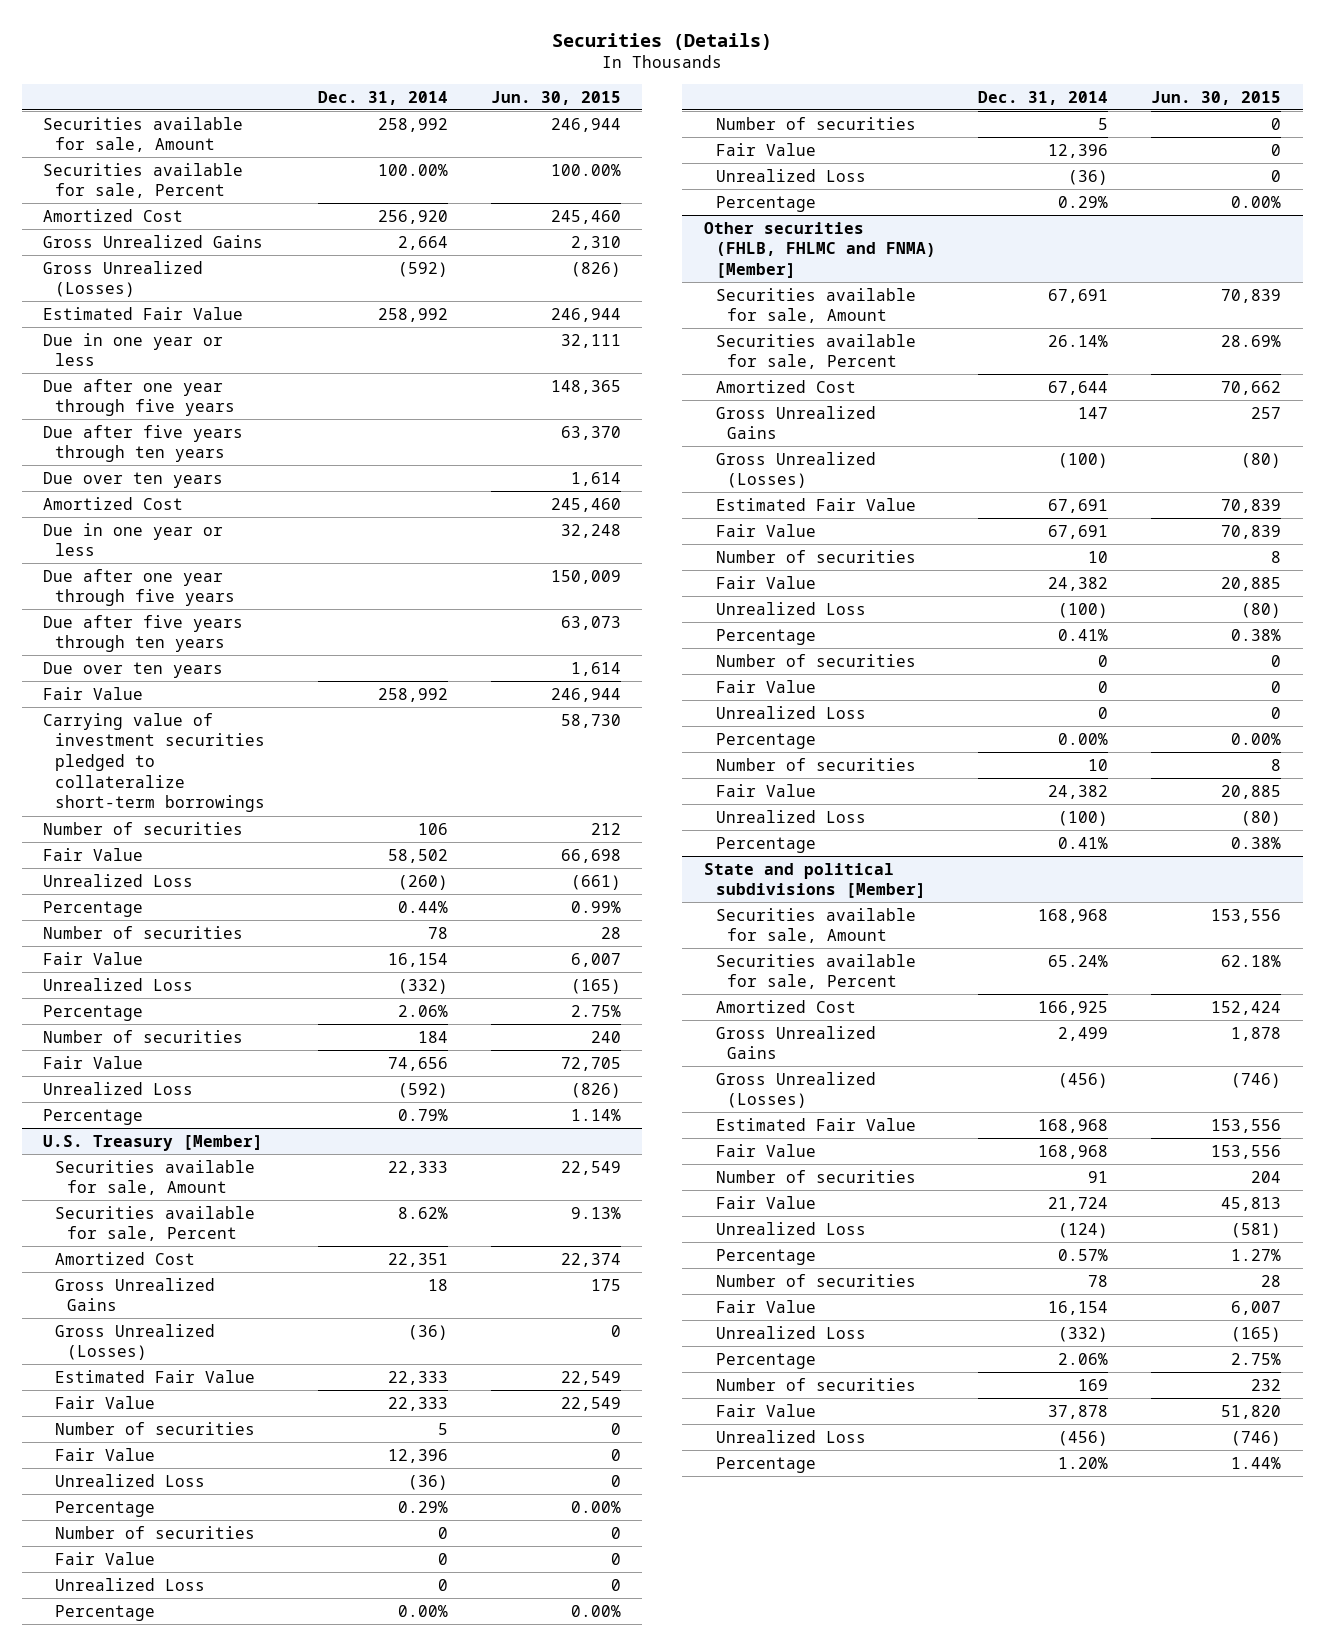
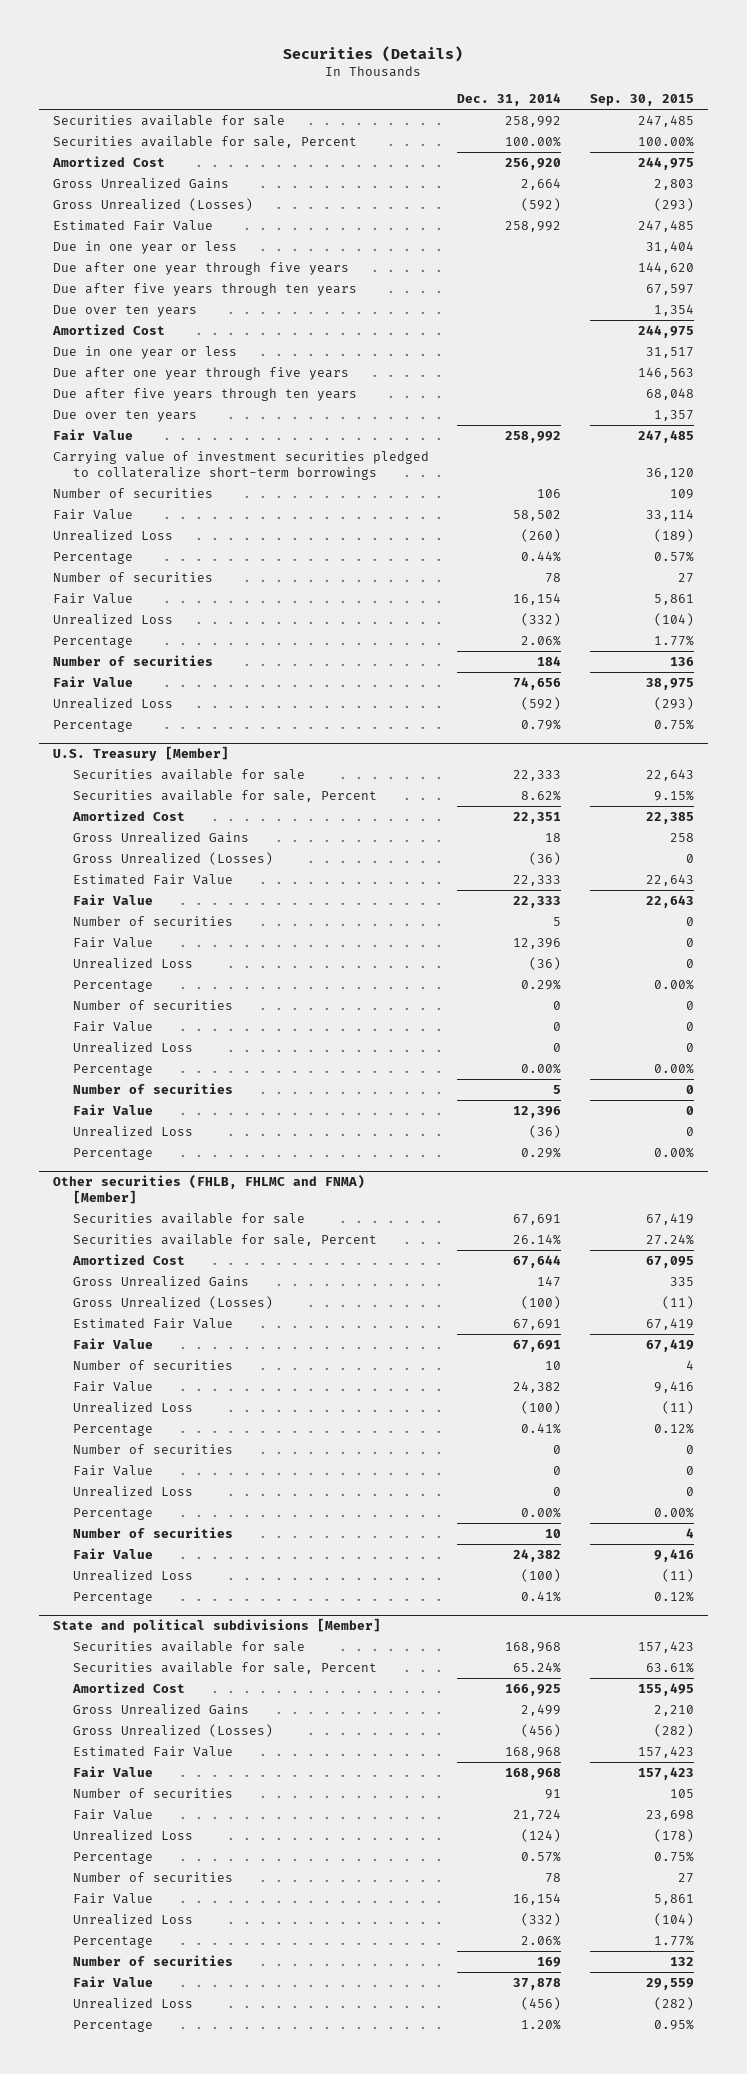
[490,90,621,105] Jun. 30, 2015 -> none
none -> [589,94,694,107] Sep. 30, 2015
[43,116,244,153] Securities available for sale, Amount -> [53,114,286,126] Securities available for sale
[55,1159,256,1196] Securities available for sale, Amount -> [73,768,306,780] Securities available for sale
[715,287,916,324] Securities available for sale, Amount -> [73,1212,306,1224] Securities available for sale
[715,907,916,944] Securities available for sale, Amount -> [73,1640,306,1652] Securities available for sale

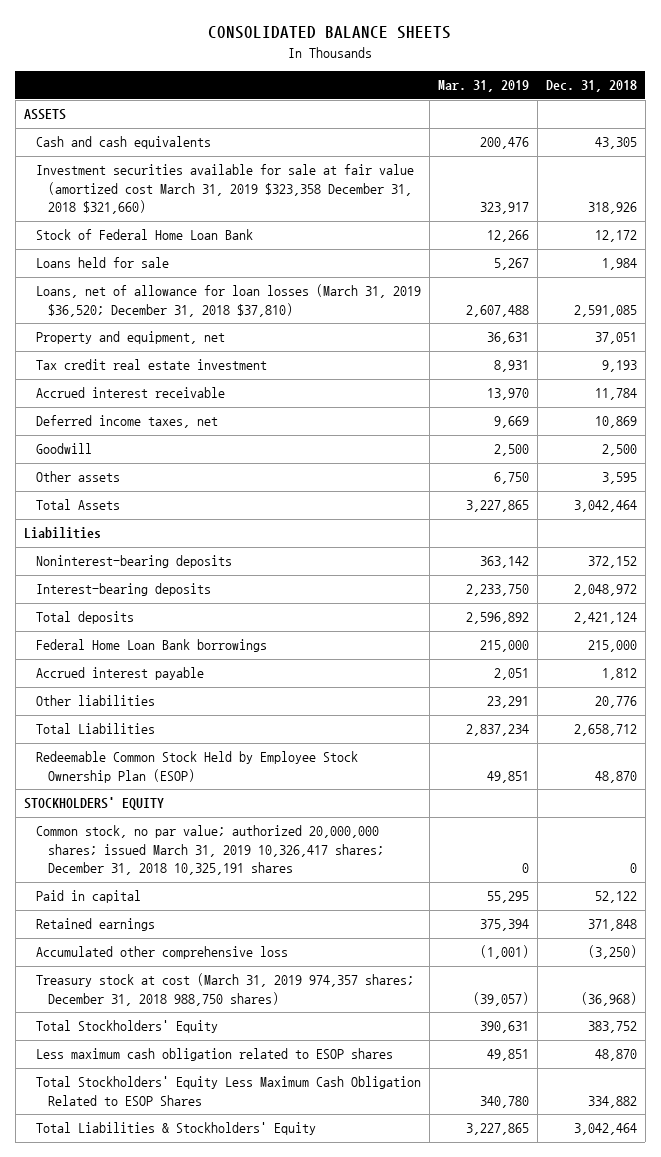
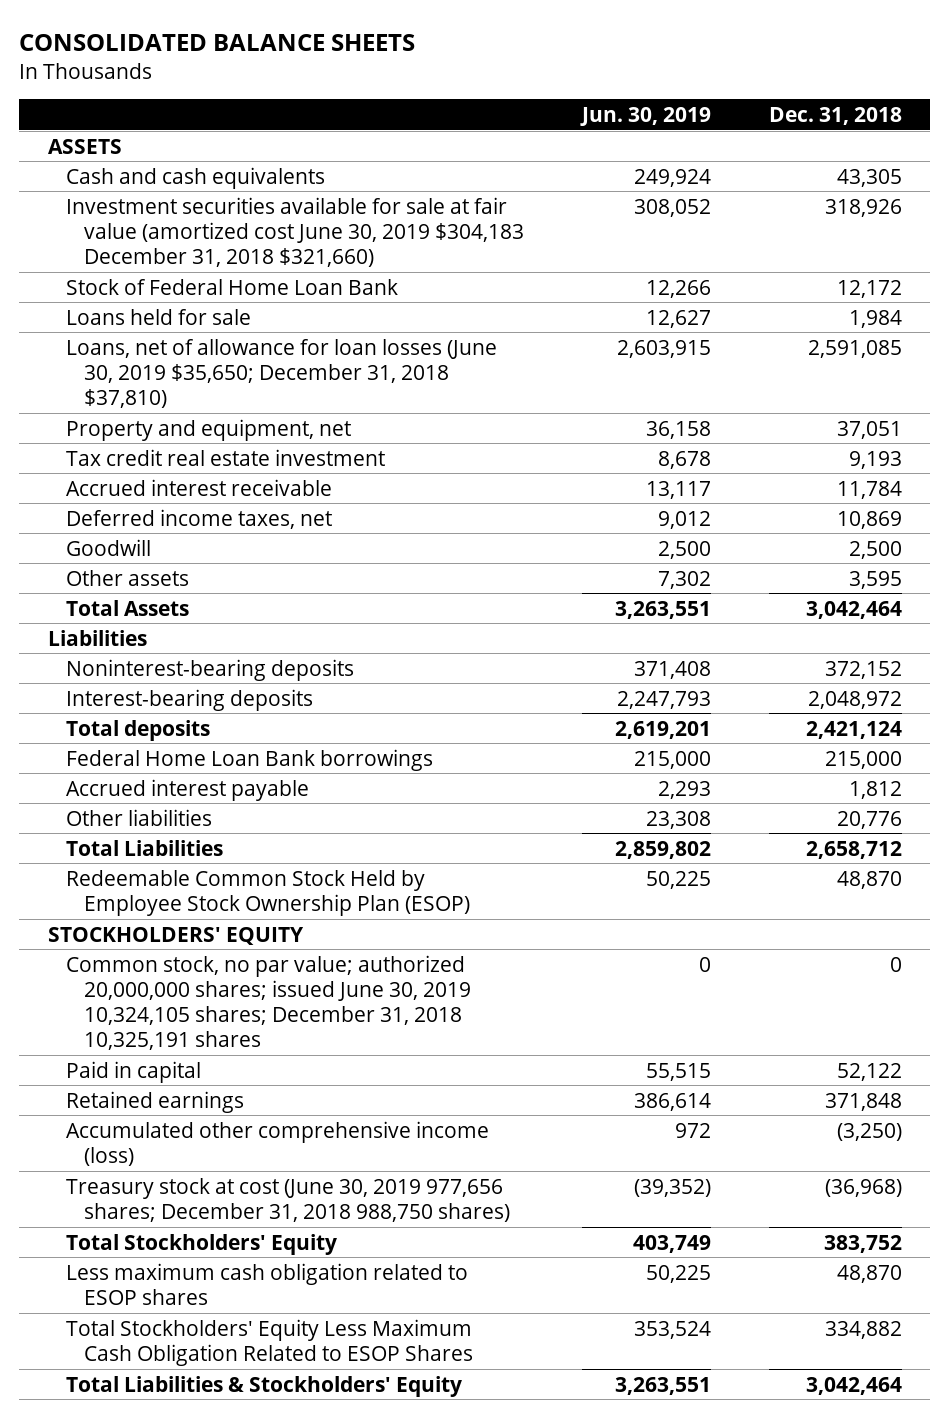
[438,80,530,93] Mar. 31, 2019 -> none
none -> [579,106,711,126] Jun. 30, 2019
[36,164,415,215] Investment securities available for sale at fair value (amortized cost March 31, 2019 $323,358 December 31, 2018 $321,660) -> [66,196,524,267] Investment securities available for sale at fair value (amortized cost June 30, 2019 $304,183 December 31, 2018 $321,660)
[36,284,422,317] Loans, net of allowance for loan losses (March 31, 2019 $36,520; December 31, 2018 $37,810) -> [66,338,498,408] Loans, net of allowance for loan losses (June 30, 2019 $35,650; December 31, 2018 $37,810)
[36,825,385,876] Common stock, no par value; authorized 20,000,000 shares; issued March 31, 2019 10,326,417 shares; December 31, 2018 10,325,191 shares -> [66,954,471,1050] Common stock, no par value; authorized 20,000,000 shares; issued June 30, 2019 10,324,105 shares; December 31, 2018 10,325,191 shares
[36,946,289,960] Accumulated other comprehensive loss -> [66,1120,490,1166] Accumulated other comprehensive income (loss)
[36,973,415,1006] Treasury stock at cost (March 31, 2019 974,357 shares; December 31, 2018 988,750 shares) -> [66,1177,510,1222] Treasury stock at cost (June 30, 2019 977,656 shares; December 31, 2018 988,750 shares)

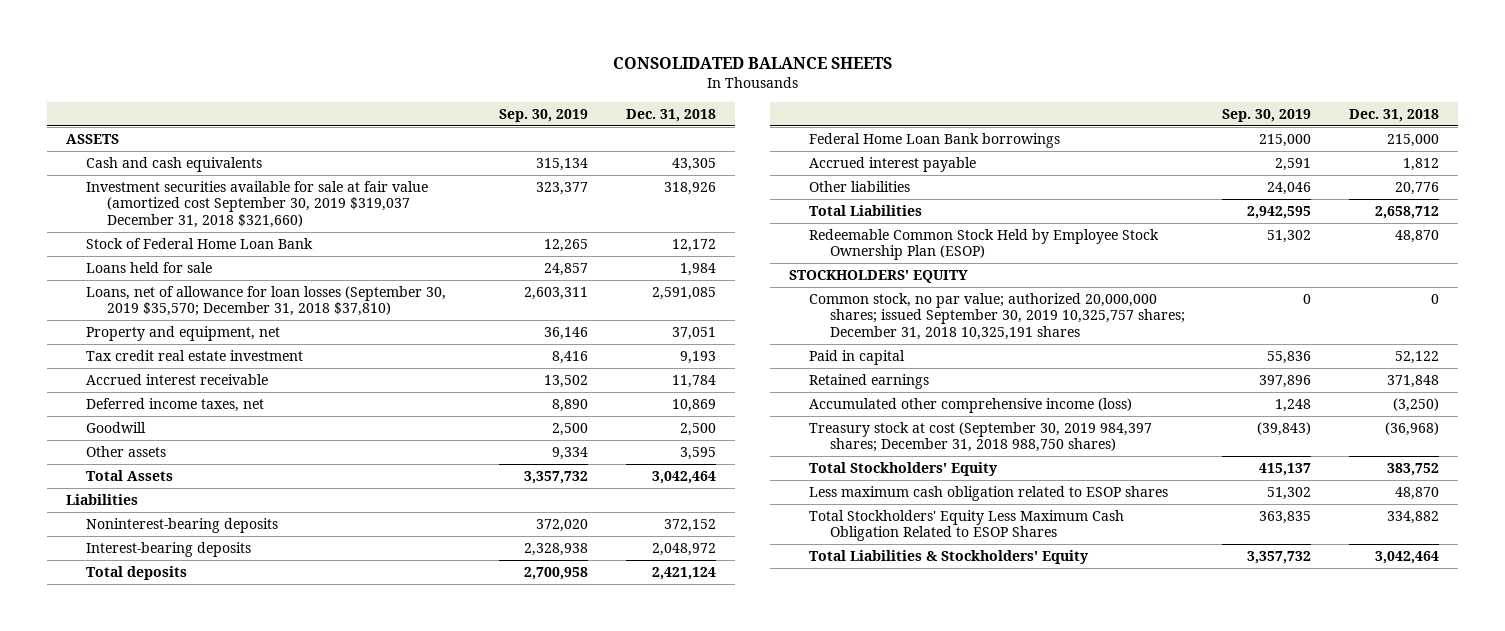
[579,106,711,126] Jun. 30, 2019 -> none
none -> [499,108,589,122] Sep. 30, 2019
[66,196,524,267] Investment securities available for sale at fair value (amortized cost June 30, 2019 $304,183 December 31, 2018 $321,660) -> [86,181,429,228] Investment securities available for sale at fair value (amortized cost September 30, 2019 $319,037 December 31, 2018 $321,660)
[66,338,498,408] Loans, net of allowance for loan losses (June 30, 2019 $35,650; December 31, 2018 $37,810) -> [86,286,447,317] Loans, net of allowance for loan losses (September 30, 2019 $35,570; December 31, 2018 $37,810)
[66,954,471,1050] Common stock, no par value; authorized 20,000,000 shares; issued June 30, 2019 10,324,105 shares; December 31, 2018 10,325,191 shares -> [809,293,1185,340] Common stock, no par value; authorized 20,000,000 shares; issued September 30, 2019 10,325,757 shares; December 31, 2018 10,325,191 shares
[66,1177,510,1222] Treasury stock at cost (June 30, 2019 977,656 shares; December 31, 2018 988,750 shares) -> [809,422,1153,453] Treasury stock at cost (September 30, 2019 984,397 shares; December 31, 2018 988,750 shares)

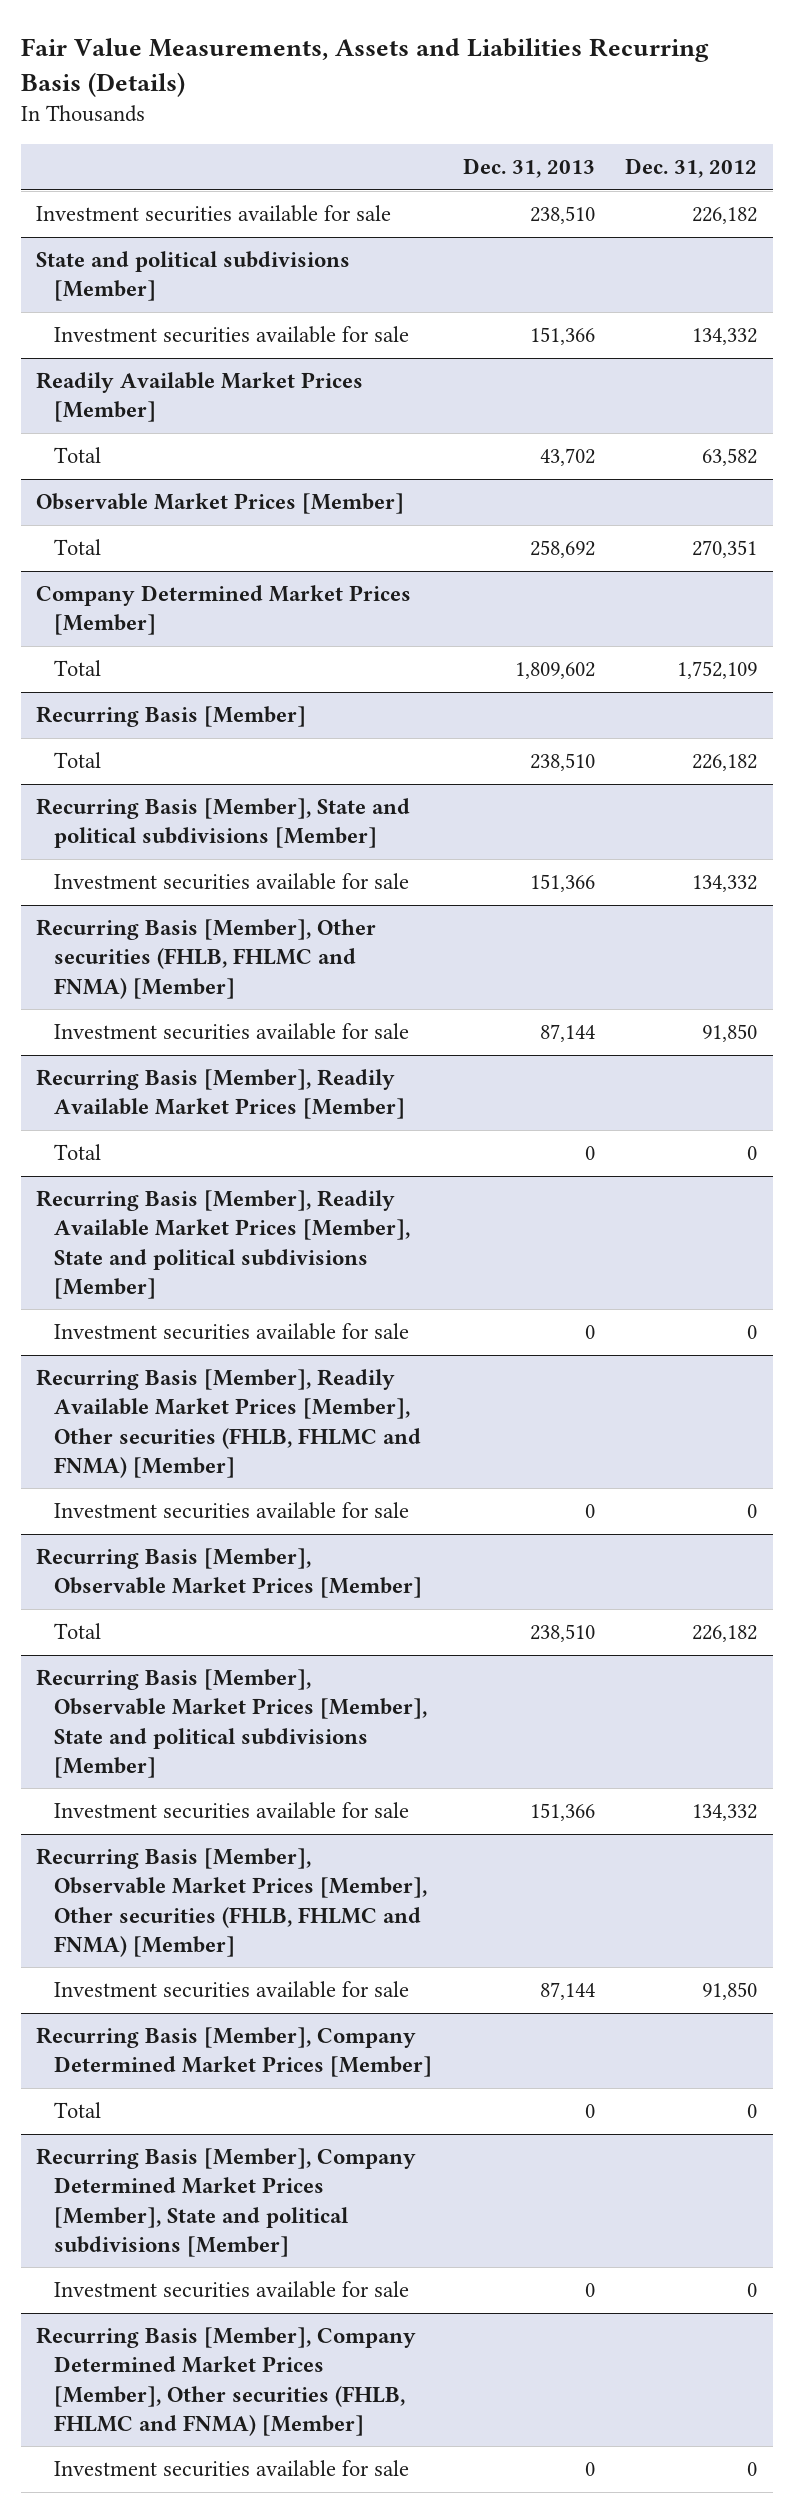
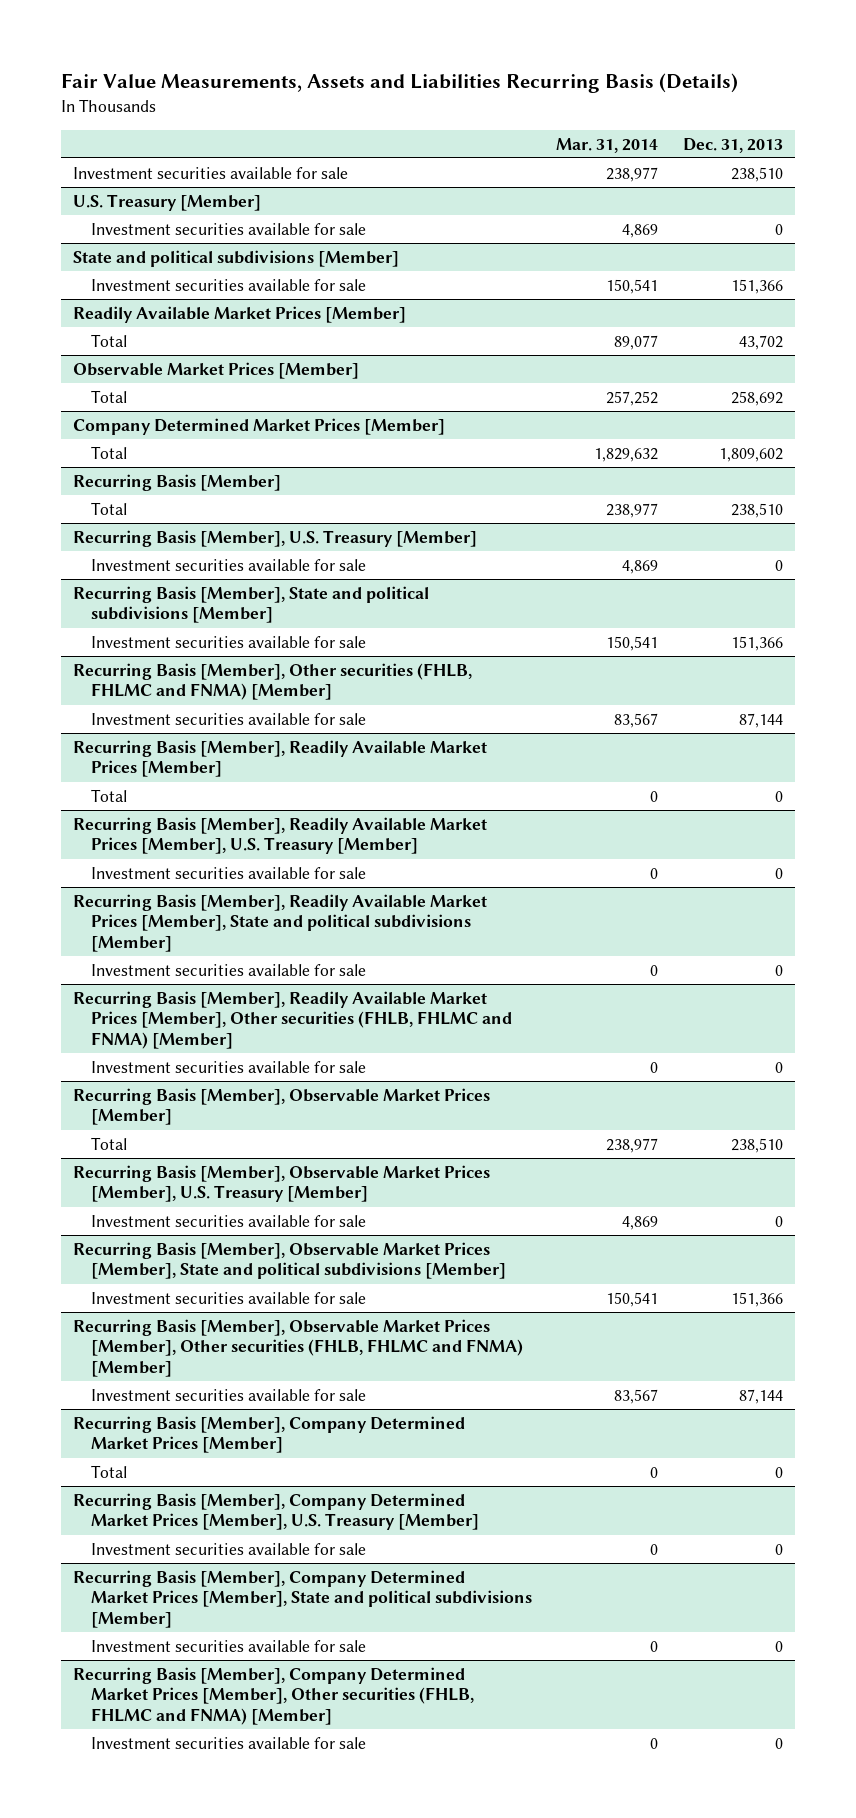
[625,158,758,179] Dec. 31, 2012 -> none
none -> [556,137,659,153] Mar. 31, 2014
none -> [73,193,262,211] U.S. Treasury [Member]
none -> [90,222,366,235] Investment securities available for sale
none -> [73,529,478,547] Recurring Basis [Member], U.S. Treasury [Member]
none -> [90,558,366,571] Investment securities available for sale
none -> [73,816,488,855] Recurring Basis [Member], Readily Available Market Prices [Member], U.S. Treasury [Member]
none -> [90,866,366,879] Investment securities available for sale
none -> [73,1164,491,1203] Recurring Basis [Member], Observable Market Prices [Member], U.S. Treasury [Member]
none -> [90,1214,366,1227] Investment securities available for sale
none -> [73,1492,479,1531] Recurring Basis [Member], Company Determined Market Prices [Member], U.S. Treasury [Member]
none -> [90,1542,366,1555] Investment securities available for sale

